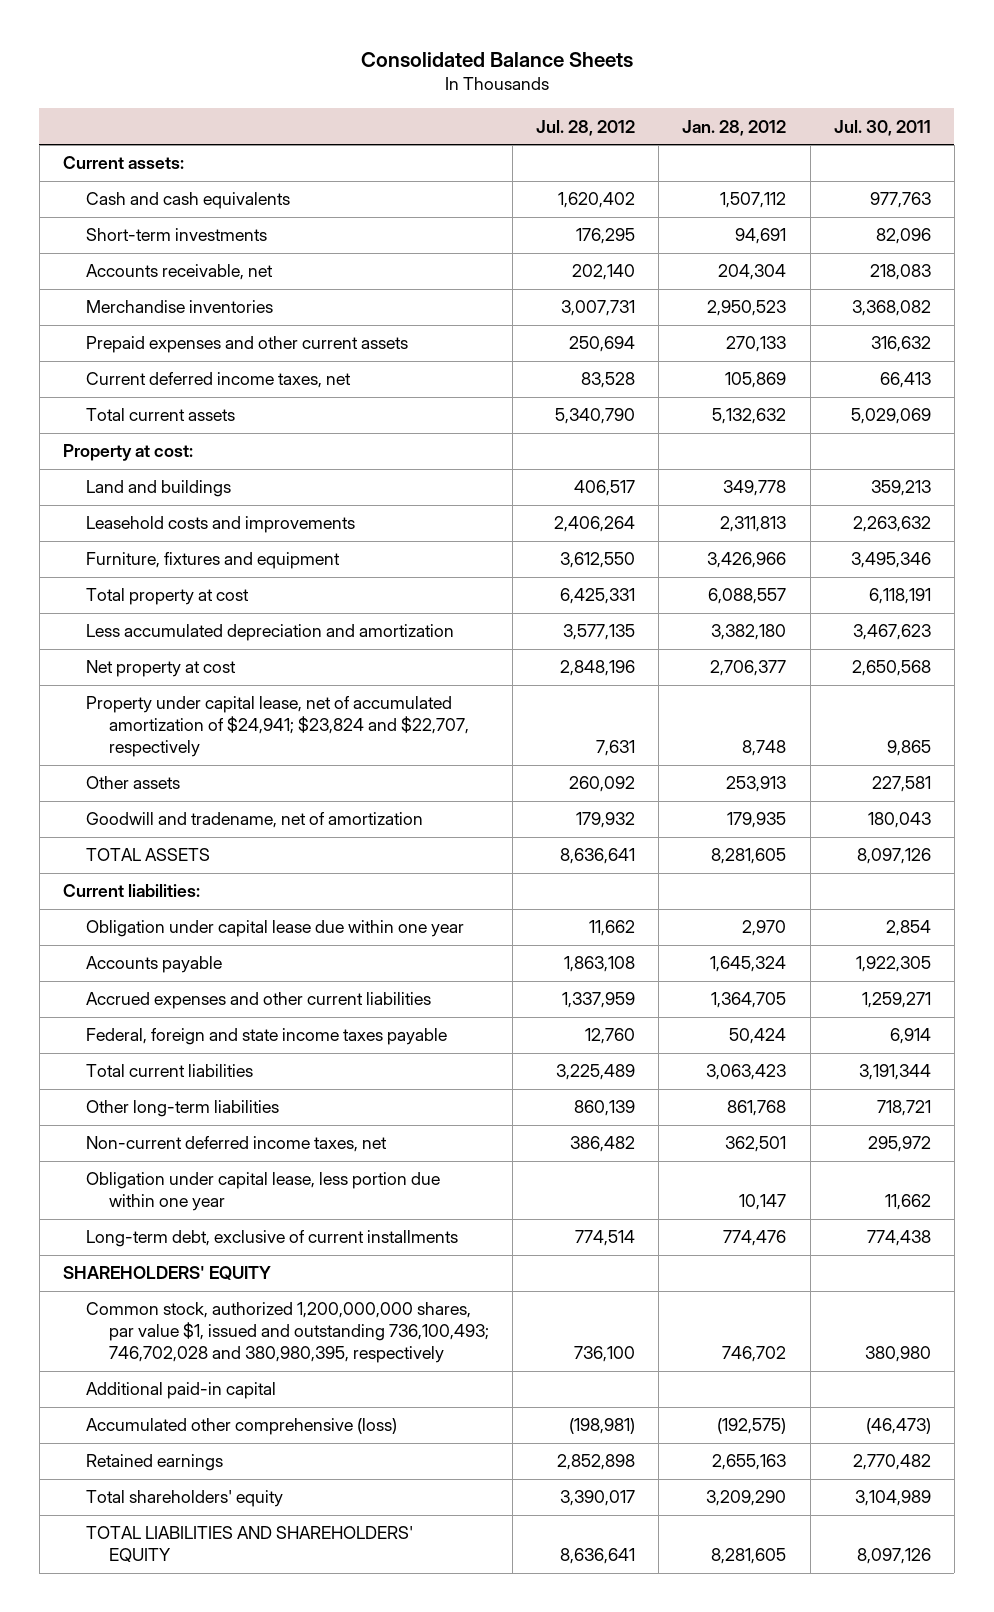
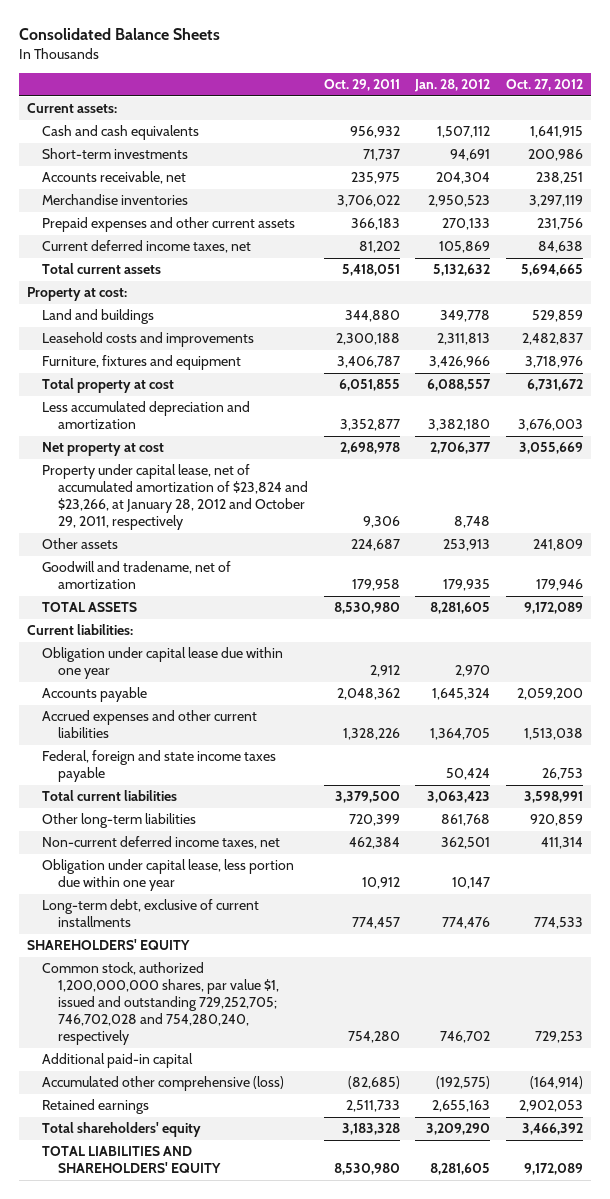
[535,119,635,136] Jul. 28, 2012 -> none
[833,119,931,136] Jul. 30, 2011 -> none
none -> [323,79,400,92] Oct. 29, 2011
none -> [506,79,584,92] Oct. 27, 2012
[85,696,469,758] Property under capital lease, net of accumulated amortization of $24,941; $23,824 and $22,707, respectively -> [42,464,308,531] Property under capital lease, net of accumulated amortization of $23,824 and $23,266, at January 28, 2012 and October 29, 2011, respectively
[85,1302,489,1364] Common stock, authorized 1,200,000,000 shares, par value $1, issued and outstanding 736,100,493; 746,702,028 and 380,980,395, respectively -> [42,962,279,1046] Common stock, authorized 1,200,000,000 shares, par value $1, issued and outstanding 729,252,705; 746,702,028 and 754,280,240, respectively

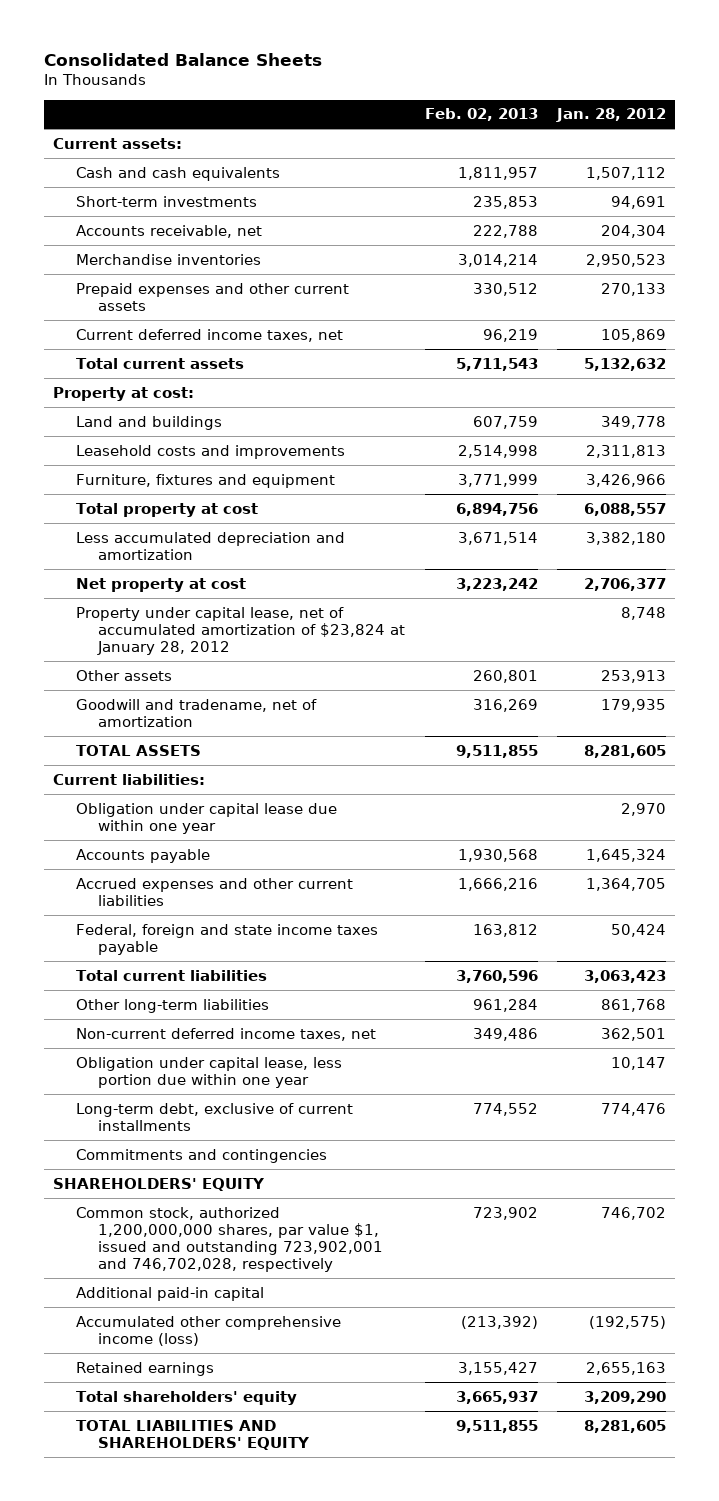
[323,79,400,92] Oct. 29, 2011 -> none
[506,79,584,92] Oct. 27, 2012 -> none
none -> [424,108,538,122] Feb. 02, 2013
[42,464,308,531] Property under capital lease, net of accumulated amortization of $23,824 and $23,266, at January 28, 2012 and October 29, 2011, respectively -> [75,606,406,656] Property under capital lease, net of accumulated amortization of $23,824 at January 28, 2012
none -> [75,1148,327,1163] Commitments and contingencies
[42,962,279,1046] Common stock, authorized 1,200,000,000 shares, par value $1, issued and outstanding 729,252,705; 746,702,028 and 754,280,240, respectively -> [75,1206,384,1273] Common stock, authorized 1,200,000,000 shares, par value $1, issued and outstanding 723,902,001 and 746,702,028, respectively
[42,1076,285,1092] Accumulated other comprehensive (loss) -> [75,1315,341,1346] Accumulated other comprehensive income (loss)

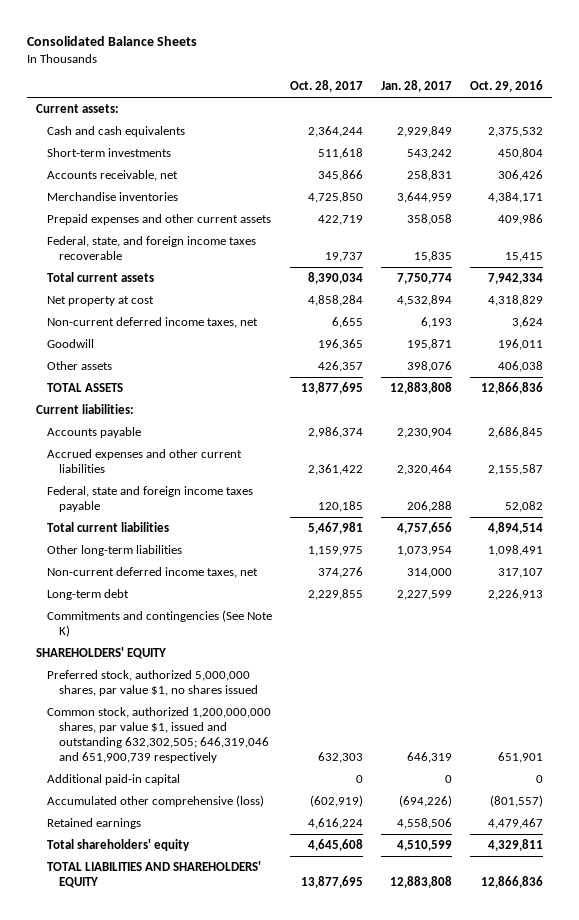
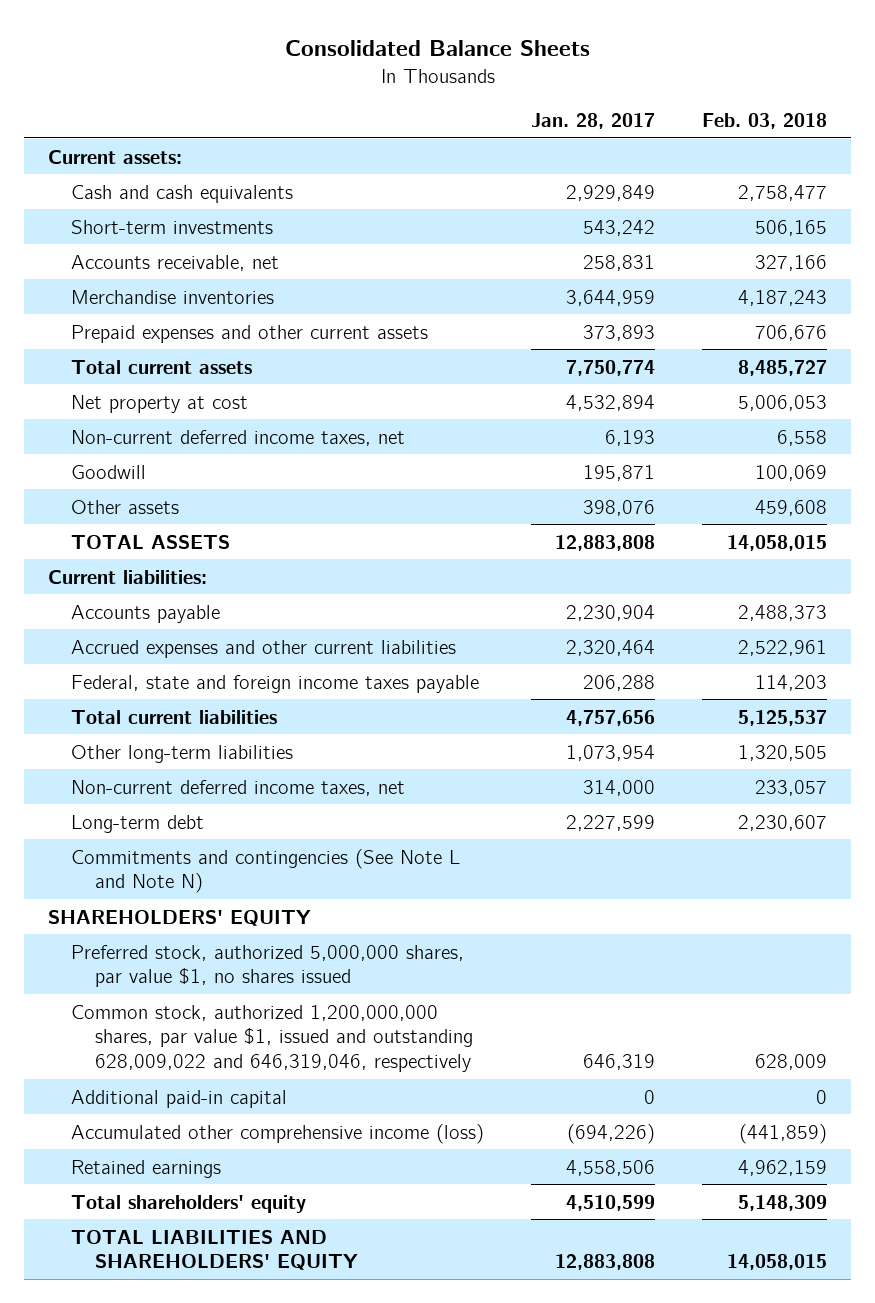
[290,80,364,93] Oct. 28, 2017 -> none
[470,80,544,93] Oct. 29, 2016 -> none
none -> [702,113,828,130] Feb. 03, 2018
[47,236,257,261] Federal, state, and foreign income taxes recoverable -> none
[407,214,453,226] 358,058 -> [583,324,656,341] 373,893
[47,610,273,638] Commitments and contingencies (See Note K) -> [71,848,461,894] Commitments and contingencies (See Note L and Note N)
[47,707,272,764] Common stock, authorized 1,200,000,000 shares, par value $1, issued and outstanding 632,302,505; 646,319,046 and 651,900,739 respectively -> [71,1004,473,1073] Common stock, authorized 1,200,000,000 shares, par value $1, issued and outstanding 628,009,022 and 646,319,046, respectively
[47,795,265,808] Accumulated other comprehensive (loss) -> [71,1123,485,1144] Accumulated other comprehensive income (loss)

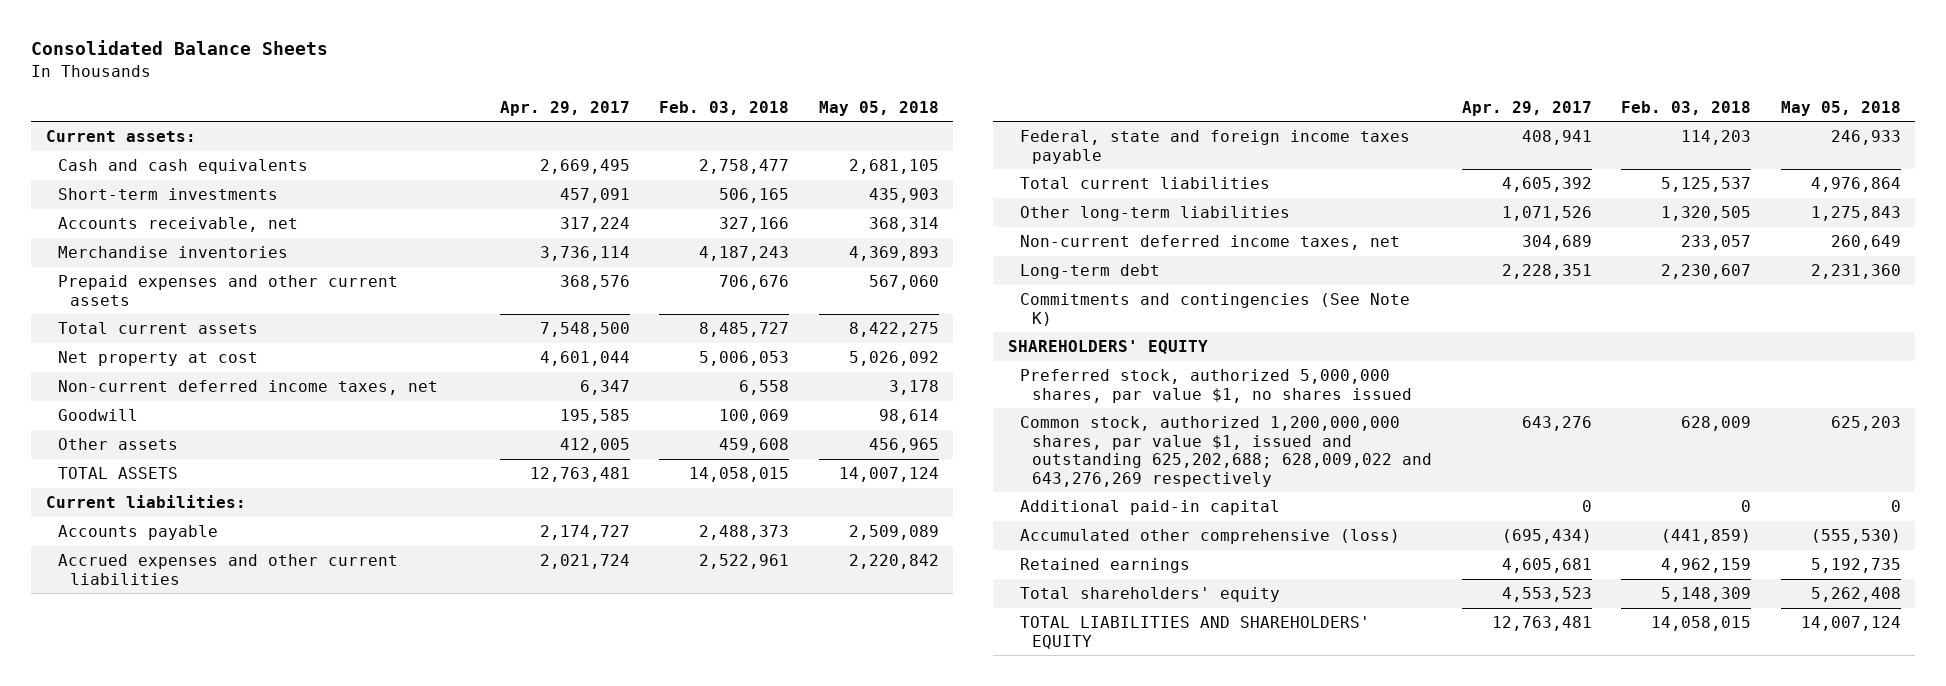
[531,113,656,130] Jan. 28, 2017 -> none
none -> [499,100,630,116] Apr. 29, 2017
none -> [818,100,939,116] May 05, 2018
[71,848,461,894] Commitments and contingencies (See Note L and Note N) -> [1019,293,1410,326] Commitments and contingencies (See Note K)
[71,1004,473,1073] Common stock, authorized 1,200,000,000 shares, par value $1, issued and outstanding 628,009,022 and 646,319,046, respectively -> [1019,416,1433,487] Common stock, authorized 1,200,000,000 shares, par value $1, issued and outstanding 625,202,688; 628,009,022 and 643,276,269 respectively
[71,1123,485,1144] Accumulated other comprehensive income (loss) -> [1019,529,1400,545] Accumulated other comprehensive (loss)

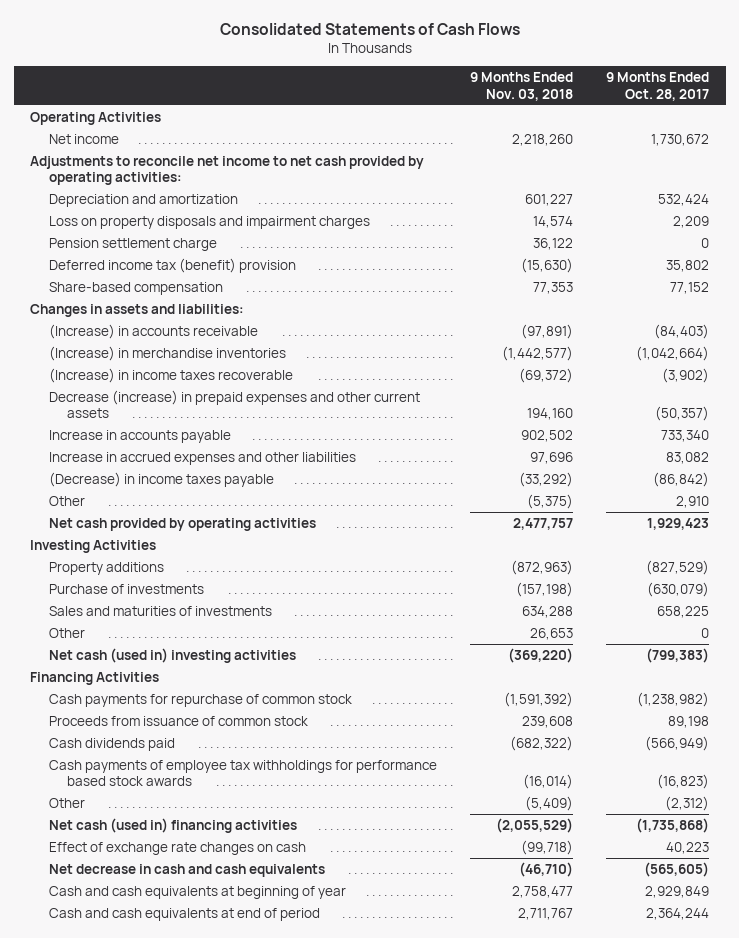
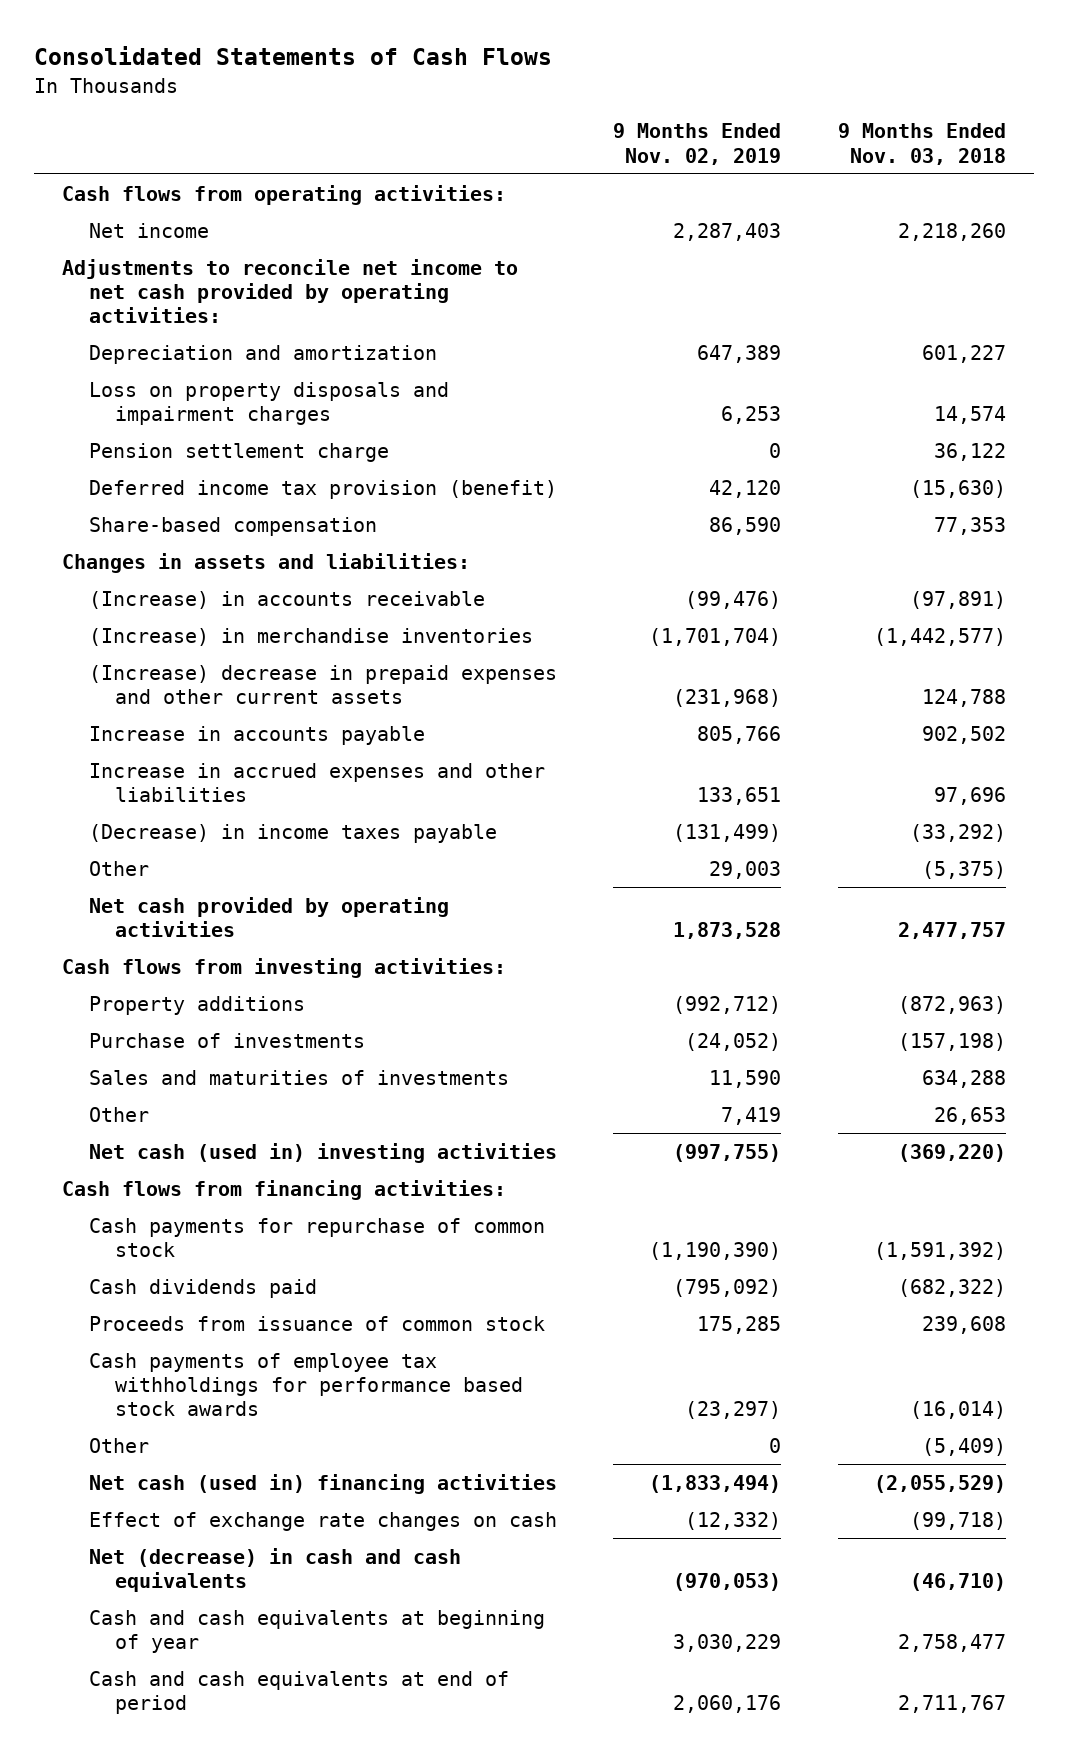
[606,72,710,101] 9 Months Ended Oct. 28, 2017 -> none
none -> [613,123,782,165] 9 Months Ended Nov. 02, 2019
[30,111,162,125] Operating Activities -> none
none -> [62,184,507,205] Cash flows from operating activities:
[48,257,296,273] Deferred income tax (benefit) provision -> [88,479,557,499] Deferred income tax provision (benefit)
[48,367,293,383] (Increase) in income taxes recoverable -> none
[48,389,420,419] Decrease (increase) in prepaid expenses and other current assets -> [88,664,557,704] (Increase) decrease in prepaid expenses and other current assets
[526,408,573,421] 194,160 -> [921,688,1006,707] 124,788
[30,539,157,553] Investing Activities -> none
none -> [62,957,507,978] Cash flows from investing activities:
[30,671,160,685] Financing Activities -> none
none -> [62,1179,507,1200] Cash flows from financing activities:
[48,715,308,726] Proceeds from issuance of common stock -> [88,1315,545,1331] Proceeds from issuance of common stock
[48,863,325,877] Net decrease in cash and cash equivalents -> [88,1547,461,1592] Net (decrease) in cash and cash equivalents

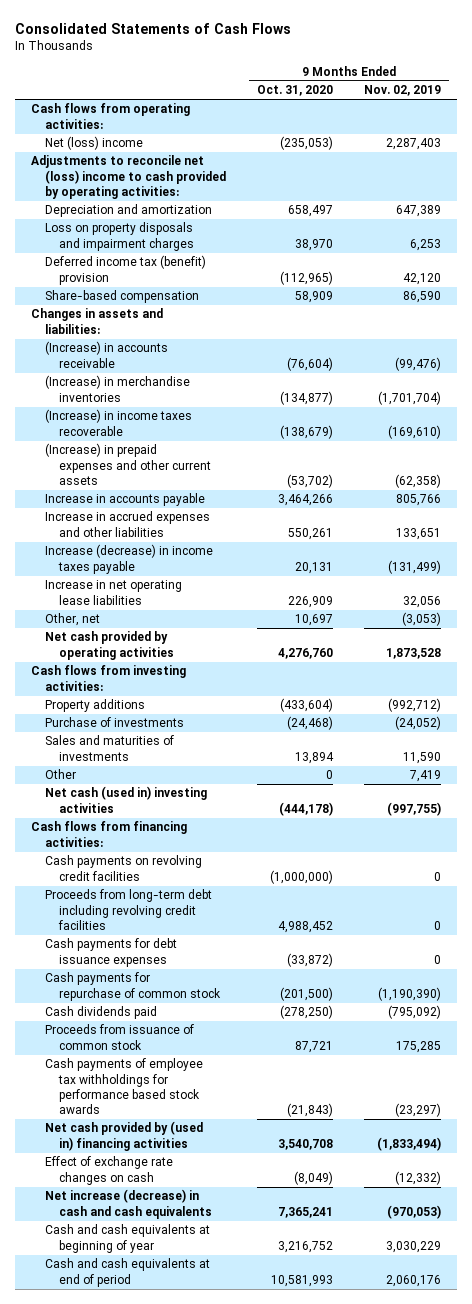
[837,123,1006,165] 9 Months Ended Nov. 03, 2018 -> none
none -> [256,85,333,97] Oct. 31, 2020
[88,222,209,238] Net income -> [44,136,143,151] Net (loss) income
[62,258,519,324] Adjustments to reconcile net income to net cash provided by operating activities: -> [30,155,226,200] Adjustments to reconcile net (loss) income to cash provided by operating activities:
[88,442,389,462] Pension settlement charge -> none
[88,479,557,499] Deferred income tax provision (benefit) -> [44,255,206,285] Deferred income tax (benefit) provision
none -> [44,409,192,436] (Increase) in income taxes recoverable
[88,664,557,704] (Increase) decrease in prepaid expenses and other current assets -> [44,443,211,486] (Increase) in prepaid expenses and other current assets
[673,688,782,707] (231,968) -> [395,474,442,489] (62,358)
[88,823,497,843] (Decrease) in income taxes payable -> [44,544,213,574] Increase (decrease) in income taxes payable
none -> [44,580,182,605] Increase in net operating lease liabilities
[88,860,149,876] Other -> [44,613,100,627] Other, net
[709,860,782,879] 29,003 -> [402,612,442,627] (3,053)
none -> [44,855,202,881] Cash payments on revolving credit facilities
none -> [44,889,212,931] Proceeds from long-term debt including revolving credit facilities
none -> [44,938,177,967] Cash payments for debt issuance expenses
[88,1437,149,1453] Other -> none
[88,1473,557,1494] Net cash (used in) financing activities -> [44,1121,203,1151] Net cash provided by (used in) financing activities
[88,1547,461,1592] Net (decrease) in cash and cash equivalents -> [44,1189,212,1219] Net increase (decrease) in cash and cash equivalents

